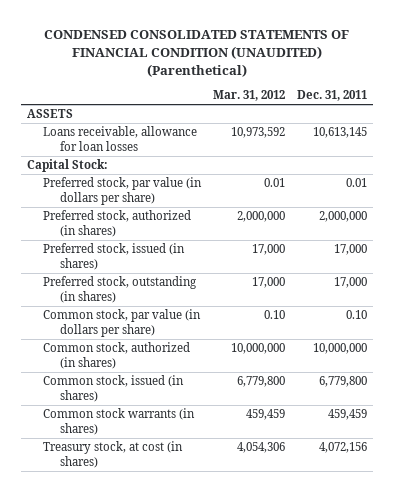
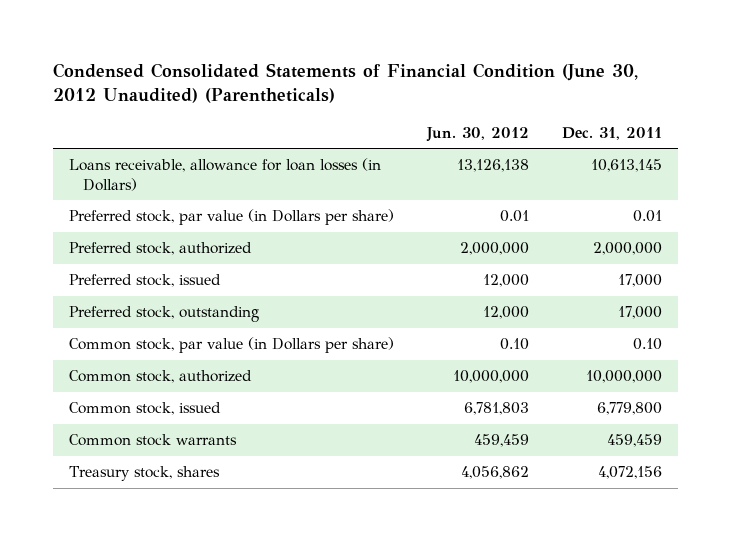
[44,29,350,77] CONDENSED CONSOLIDATED STATEMENTS OF FINANCIAL CONDITION (UNAUDITED) (Parenthetical) -> [52,62,638,103] Condensed Consolidated Statements of Financial Condition (June 30, 2012 Unaudited) (Parentheticals)
[213,90,286,102] Mar. 31, 2012 -> none
none -> [425,126,529,142] Jun. 30, 2012
[27,109,74,119] ASSETS -> none
[27,159,109,173] Capital Stock: -> none
[43,126,198,151] Loans receivable, allowance for loan losses -> [69,158,382,191] Loans receivable, allowance for loan losses (in Dollars)
[43,177,203,205] Preferred stock, par value (in dollars per share) -> [69,209,395,226] Preferred stock, par value (in Dollars per share)
[43,210,192,237] Preferred stock, authorized (in shares) -> [69,242,253,256] Preferred stock, authorized
[43,243,186,270] Preferred stock, issued (in shares) -> [69,274,222,288] Preferred stock, issued
[43,276,198,303] Preferred stock, outstanding (in shares) -> [69,306,260,323] Preferred stock, outstanding
[43,309,202,337] Common stock, par value (in dollars per share) -> [69,337,395,354] Common stock, par value (in Dollars per share)
[43,342,191,369] Common stock, authorized (in shares) -> [69,370,253,384] Common stock, authorized
[43,375,185,402] Common stock, issued (in shares) -> [69,402,222,416] Common stock, issued
[43,408,196,435] Common stock warrants (in shares) -> [69,434,238,447] Common stock warrants
[43,441,184,468] Treasury stock, at cost (in shares) -> [69,466,221,482] Treasury stock, shares

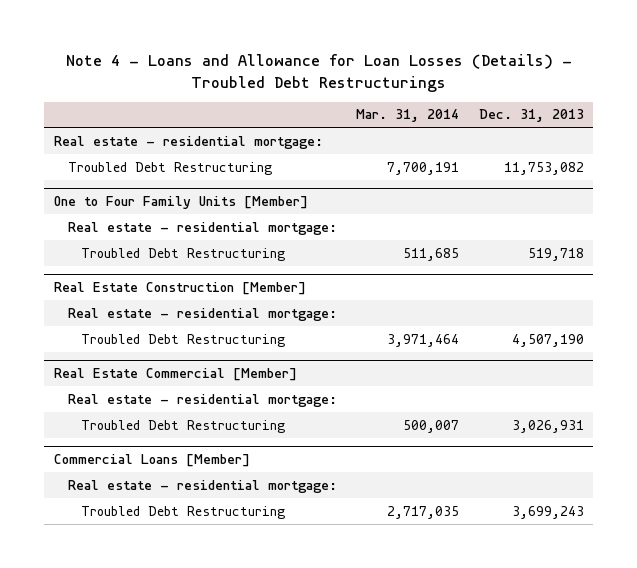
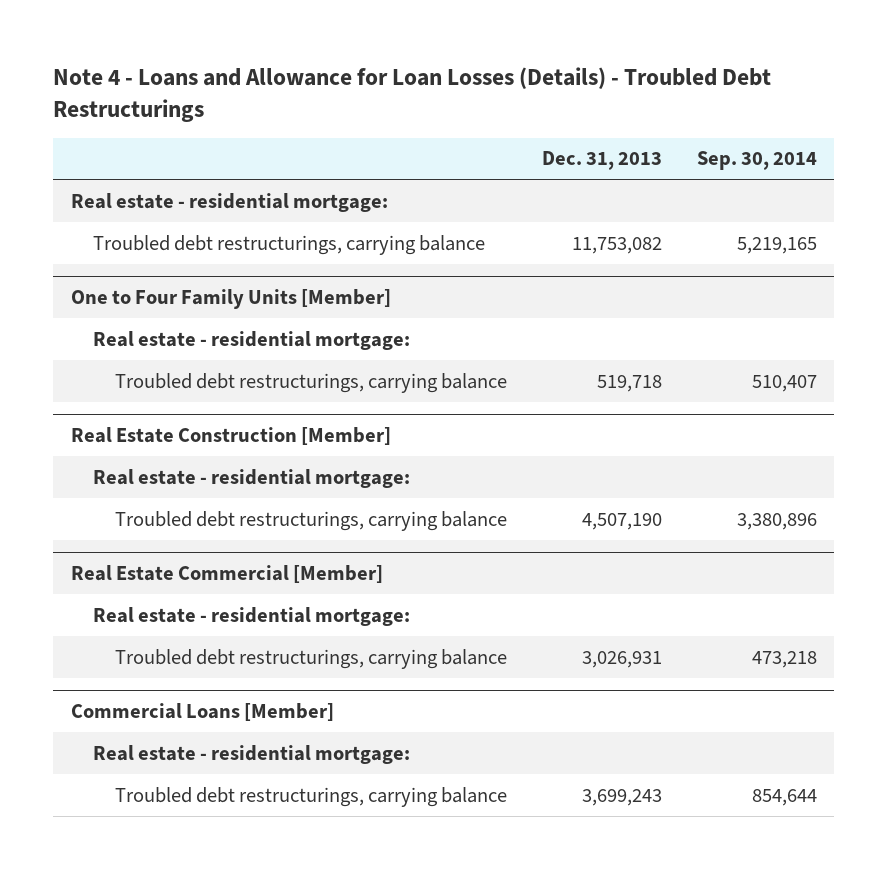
[356,109,460,123] Mar. 31, 2014 -> none
none -> [696,151,817,171] Sep. 30, 2014
[67,161,272,175] Troubled Debt Restructuring -> [92,234,485,255] Troubled debt restructurings, carrying balance
[81,247,286,261] Troubled Debt Restructuring -> [114,372,507,393] Troubled debt restructurings, carrying balance
[81,333,286,347] Troubled Debt Restructuring -> [114,510,507,531] Troubled debt restructurings, carrying balance
[81,419,286,433] Troubled Debt Restructuring -> [114,648,507,669] Troubled debt restructurings, carrying balance
[81,505,286,519] Troubled Debt Restructuring -> [114,786,507,807] Troubled debt restructurings, carrying balance

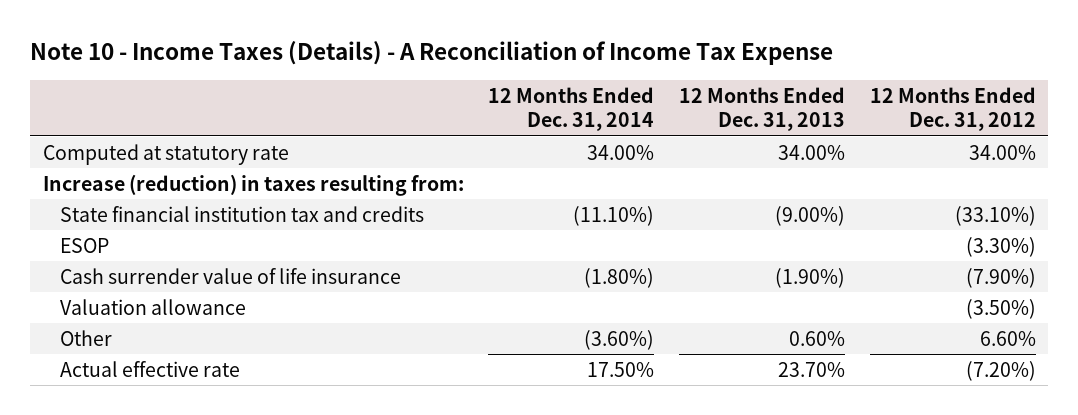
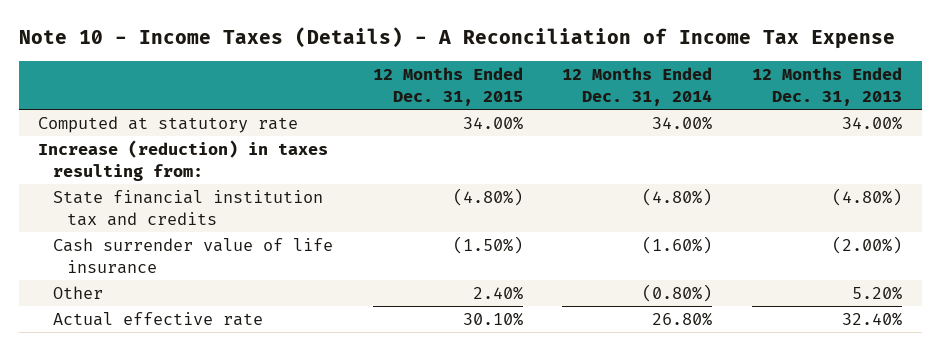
[869,86,1036,132] 12 Months Ended Dec. 31, 2012 -> none
none -> [372,67,523,106] 12 Months Ended Dec. 31, 2015
[60,237,110,253] ESOP -> none
[60,298,247,315] Valuation allowance -> none
[573,205,655,226] (11.10%) -> [642,188,713,207] (4.80%)
[774,205,845,226] (9.00%) -> [832,188,903,207] (4.80%)
[584,267,655,288] (1.80%) -> [642,236,713,255] (1.60%)
[774,267,845,288] (1.90%) -> [832,236,903,255] (2.00%)
[584,329,655,350] (3.60%) -> [642,284,713,303] (0.80%)
[788,330,845,346] 0.60% -> [852,286,903,301] 5.20%
[587,361,655,377] 17.50% -> [652,312,713,327] 26.80%
[777,361,845,377] 23.70% -> [842,312,903,327] 32.40%

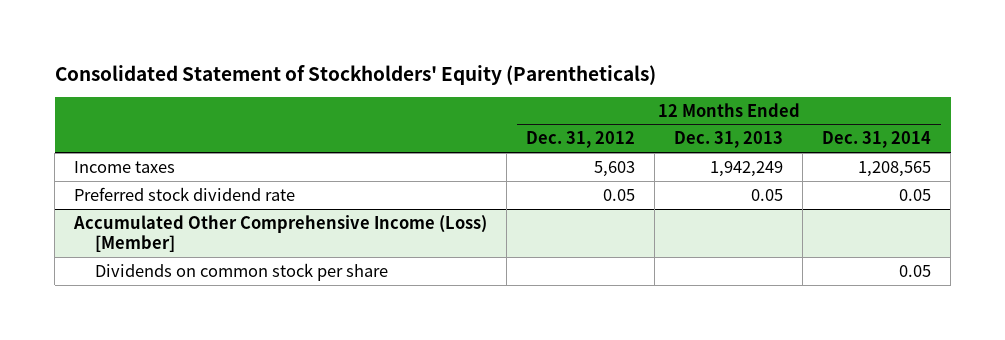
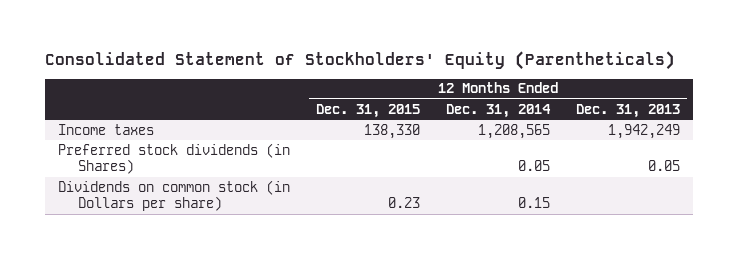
[526,131,636,149] Dec. 31, 2012 -> none
none -> [315,103,420,118] Dec. 31, 2015
[73,214,488,252] Accumulated Other Comprehensive Income (Loss) [Member] -> none
[74,186,296,201] Preferred stock dividend rate -> [57,142,290,175] Preferred stock dividends (in Shares)
[94,262,388,281] Dividends on common stock per share -> [57,179,290,212] Dividends on common stock (in Dollars per share)
[899,264,932,277] 0.05 -> [517,197,550,209] 0.15

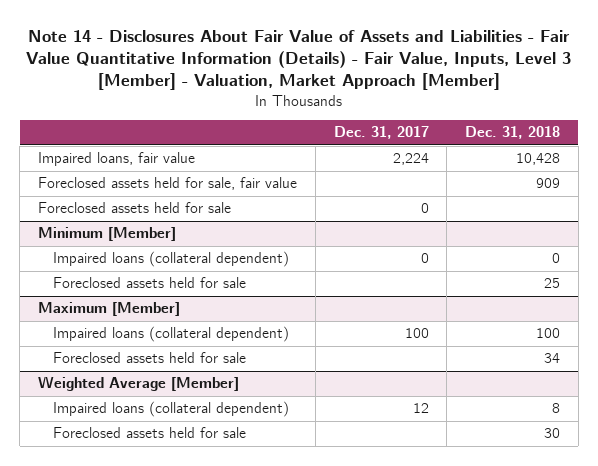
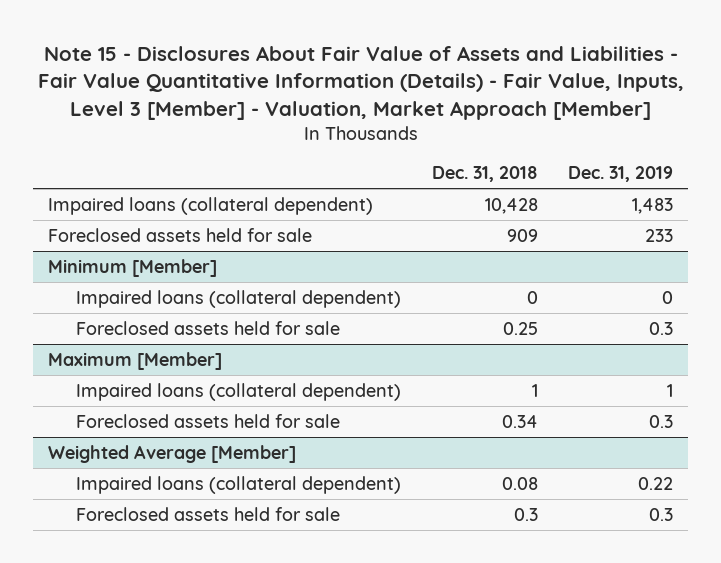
[26,30,572,91] Note 14 - Disclosures About Fair Value of Assets and Liabilities - Fair Value Quantitative Information (Details) - Fair Value, Inputs, Level 3 [Member] - Valuation, Market Approach [Member] -> [37,45,684,120] Note 15 - Disclosures About Fair Value of Assets and Liabilities - Fair Value Quantitative Information (Details) - Fair Value, Inputs, Level 3 [Member] - Valuation, Market Approach [Member]
[333,126,429,140] Dec. 31, 2017 -> none
none -> [568,166,674,183] Dec. 31, 2019
[38,202,232,214] Foreclosed assets held for sale -> none
[38,152,196,167] Impaired loans, fair value -> [48,196,374,215] Impaired loans (collateral dependent)
[38,177,298,191] Foreclosed assets held for sale, fair value -> [48,227,313,242] Foreclosed assets held for sale
[544,278,561,289] 25 -> [502,321,538,335] 0.25
[536,328,561,339] 100 -> [531,383,538,397] 1
[544,353,561,364] 34 -> [501,414,538,428] 0.34
[552,403,561,414] 8 -> [501,476,538,490] 0.08
[544,428,561,439] 30 -> [513,507,538,521] 0.3

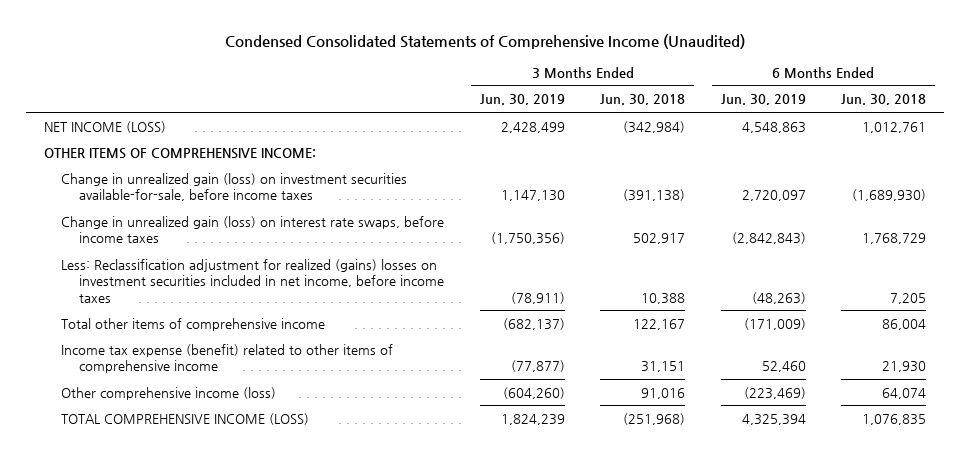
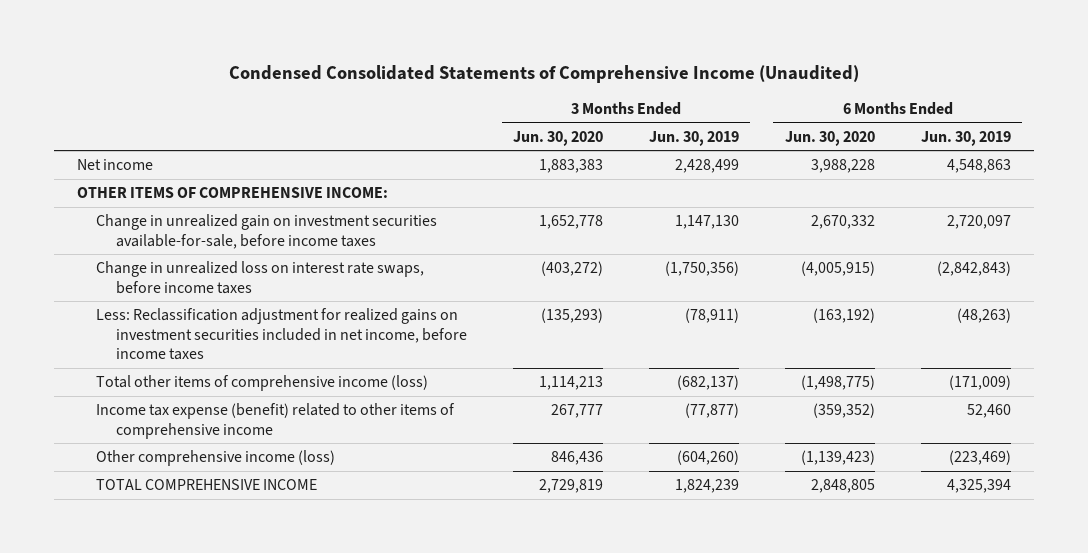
[600,94,686,106] Jun. 30, 2018 -> none
[841,94,927,106] Jun. 30, 2018 -> none
none -> [513,130,604,146] Jun. 30, 2020
none -> [784,130,875,146] Jun. 30, 2020
[43,120,166,133] NET INCOME (LOSS) -> [76,159,153,171] Net income
[61,172,408,202] Change in unrealized gain (loss) on investment securities available-for-sale, before income taxes -> [96,214,438,249] Change in unrealized gain on investment securities available-for-sale, before income taxes
[61,215,445,244] Change in unrealized gain (loss) on interest rate swaps, before income taxes -> [96,261,425,294] Change in unrealized loss on interest rate swaps, before income taxes
[61,258,445,303] Less: Reclassification adjustment for realized (gains) losses on investment securities included in net income, before income taxes -> [96,308,468,360] Less: Reclassification adjustment for realized gains on investment securities included in net income, before income taxes
[61,317,326,331] Total other items of comprehensive income -> [96,375,429,392] Total other items of comprehensive income (loss)
[61,412,310,425] TOTAL COMPREHENSIVE INCOME (LOSS) -> [96,479,318,491] TOTAL COMPREHENSIVE INCOME

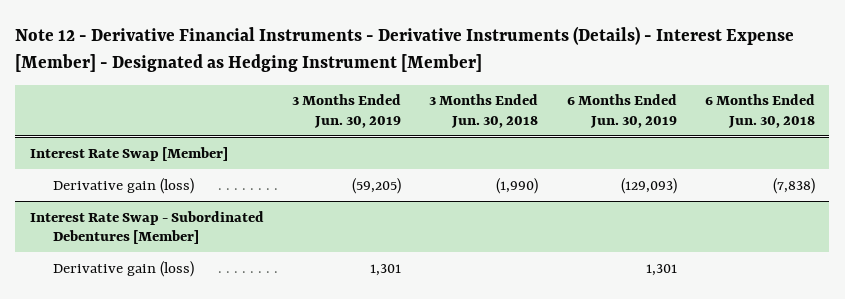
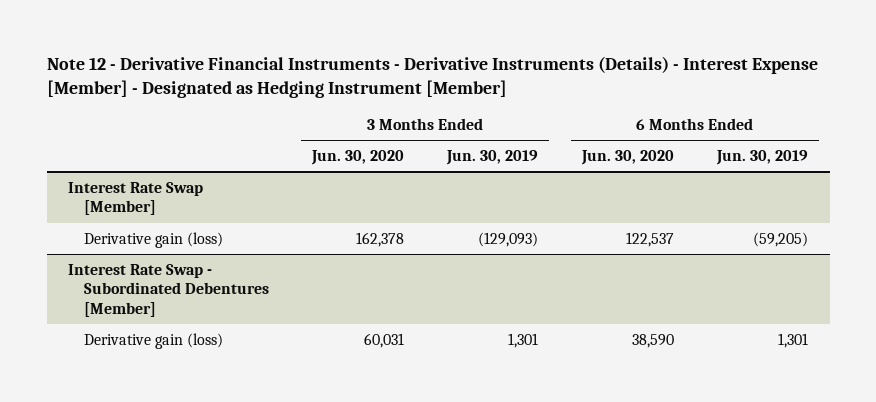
[429,94,539,128] 3 Months Ended Jun. 30, 2018 -> none
[705,94,816,128] 6 Months Ended Jun. 30, 2018 -> none
none -> [311,149,405,165] Jun. 30, 2020
none -> [580,149,674,165] Jun. 30, 2020
[351,177,401,194] (59,205) -> [478,231,539,247] (129,093)
[620,177,677,194] (129,093) -> [753,231,809,247] (59,205)

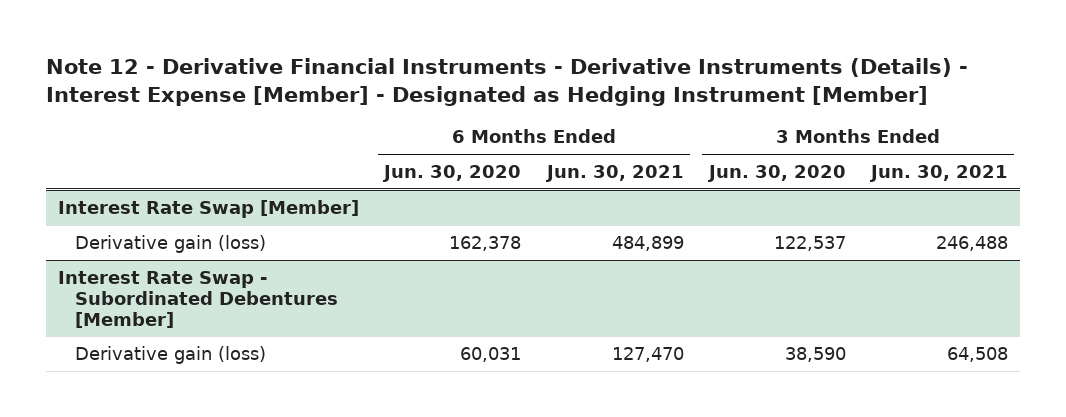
[446,149,539,165] Jun. 30, 2019 -> none
[716,149,809,165] Jun. 30, 2019 -> none
none -> [544,165,684,183] Jun. 30, 2021
none -> [868,165,1008,183] Jun. 30, 2021
[356,231,405,247] 162,378 -> [773,235,846,251] 122,537
[625,231,674,247] 122,537 -> [449,235,522,251] 162,378
[364,332,405,348] 60,031 -> [784,346,846,362] 38,590
[631,333,674,348] 38,590 -> [460,346,522,362] 60,031

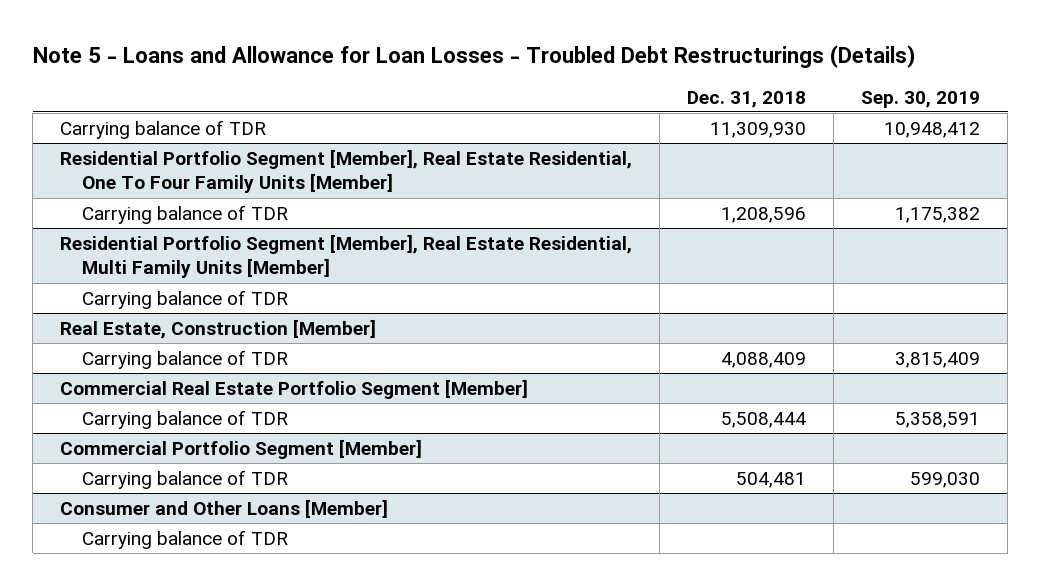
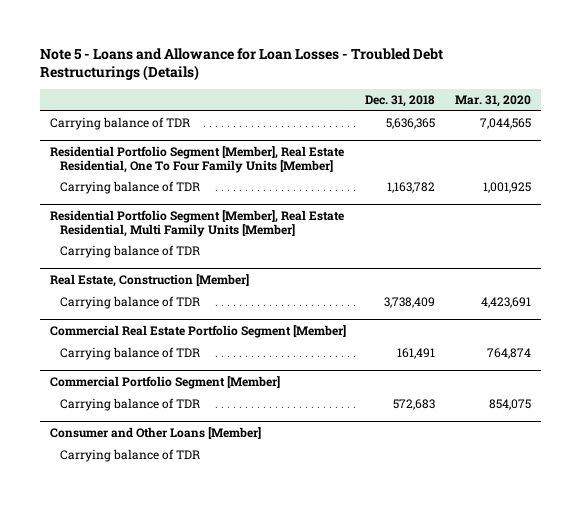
[861,90,981,108] Sep. 30, 2019 -> none
none -> [455,95,532,108] Mar. 31, 2020
[710,121,807,138] 11,309,930 -> [386,118,436,130] 5,636,365
[721,206,807,223] 1,208,596 -> [387,182,436,194] 1,163,782
[721,351,807,368] 4,088,409 -> [384,297,436,309] 3,738,409
[721,411,807,428] 5,508,444 -> [397,348,436,360] 161,491
[736,471,807,488] 504,481 -> [393,399,436,411] 572,683

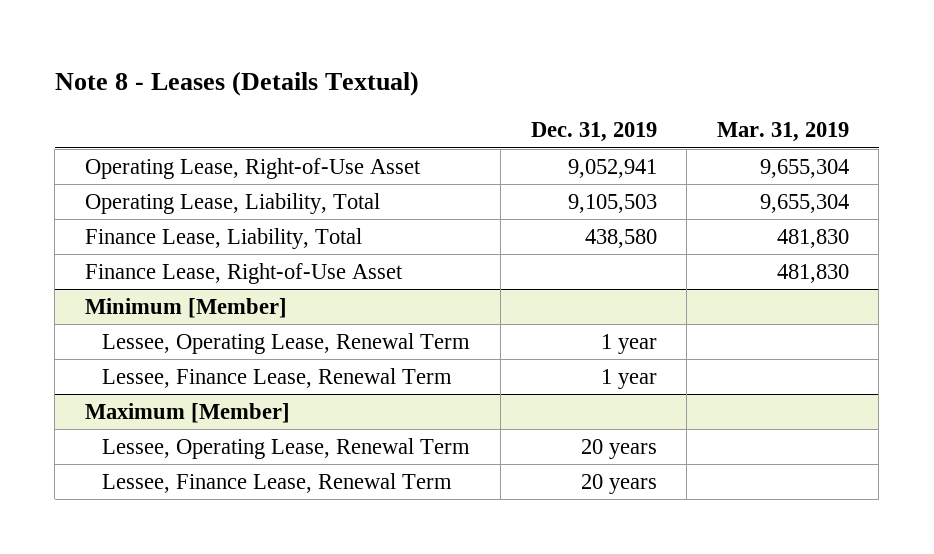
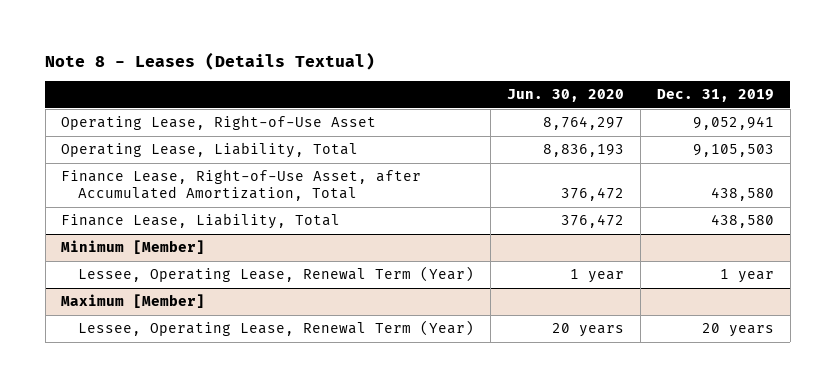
[716,122,849,143] Mar. 31, 2019 -> none
none -> [507,89,625,103] Jun. 30, 2020
none -> [61,169,422,202] Finance Lease, Right-of-Use Asset, after Accumulated Amortization, Total
[84,262,403,284] Finance Lease, Right-of-Use Asset -> none
[102,367,453,388] Lessee, Finance Lease, Renewal Term -> none
[102,332,471,354] Lessee, Operating Lease, Renewal Term -> [78,266,475,283] Lessee, Operating Lease, Renewal Term (Year)
[102,472,453,493] Lessee, Finance Lease, Renewal Term -> none
[102,437,471,459] Lessee, Operating Lease, Renewal Term -> [78,320,475,337] Lessee, Operating Lease, Renewal Term (Year)

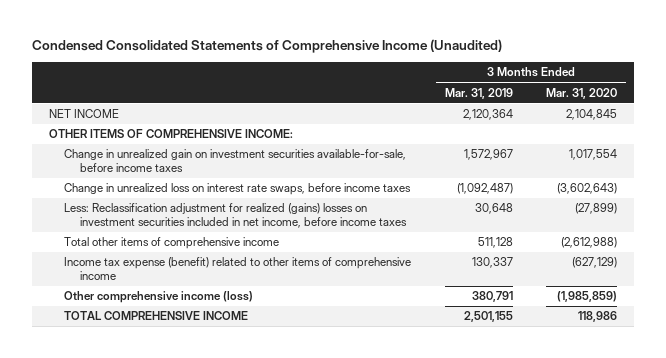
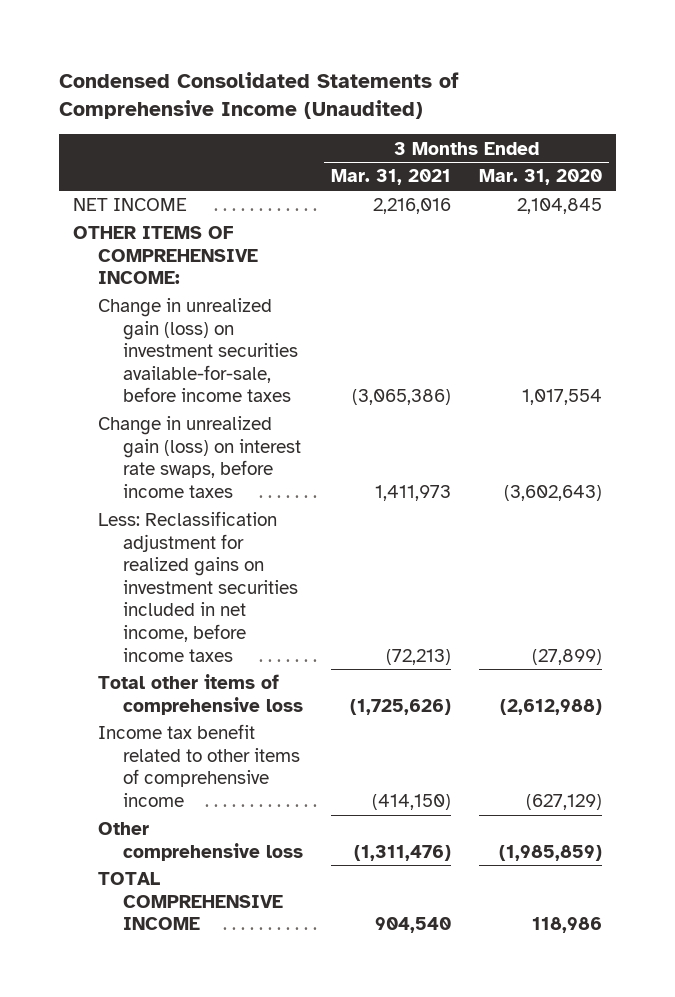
[444,87,513,99] Mar. 31, 2019 -> none
none -> [331,169,452,186] Mar. 31, 2021
[64,149,407,173] Change in unrealized gain on investment securities available-for-sale, before income taxes -> [98,298,299,403] Change in unrealized gain (loss) on investment securities available-for-sale, before income taxes
[64,183,412,196] Change in unrealized loss on interest rate swaps, before income taxes -> [98,416,302,498] Change in unrealized gain (loss) on interest rate swaps, before income taxes
[64,203,407,229] Less: Reclassification adjustment for realized (gains) losses on investment securities included in net income, before income taxes -> [98,511,299,662] Less: Reclassification adjustment for realized gains on investment securities included in net income, before income taxes
[64,237,280,250] Total other items of comprehensive income -> [98,674,304,715] Total other items of comprehensive loss
[64,257,412,281] Income tax expense (benefit) related to other items of comprehensive income -> [98,724,301,807] Income tax benefit related to other items of comprehensive income
[64,291,254,304] Other comprehensive income (loss) -> [98,822,304,861] Other comprehensive loss

